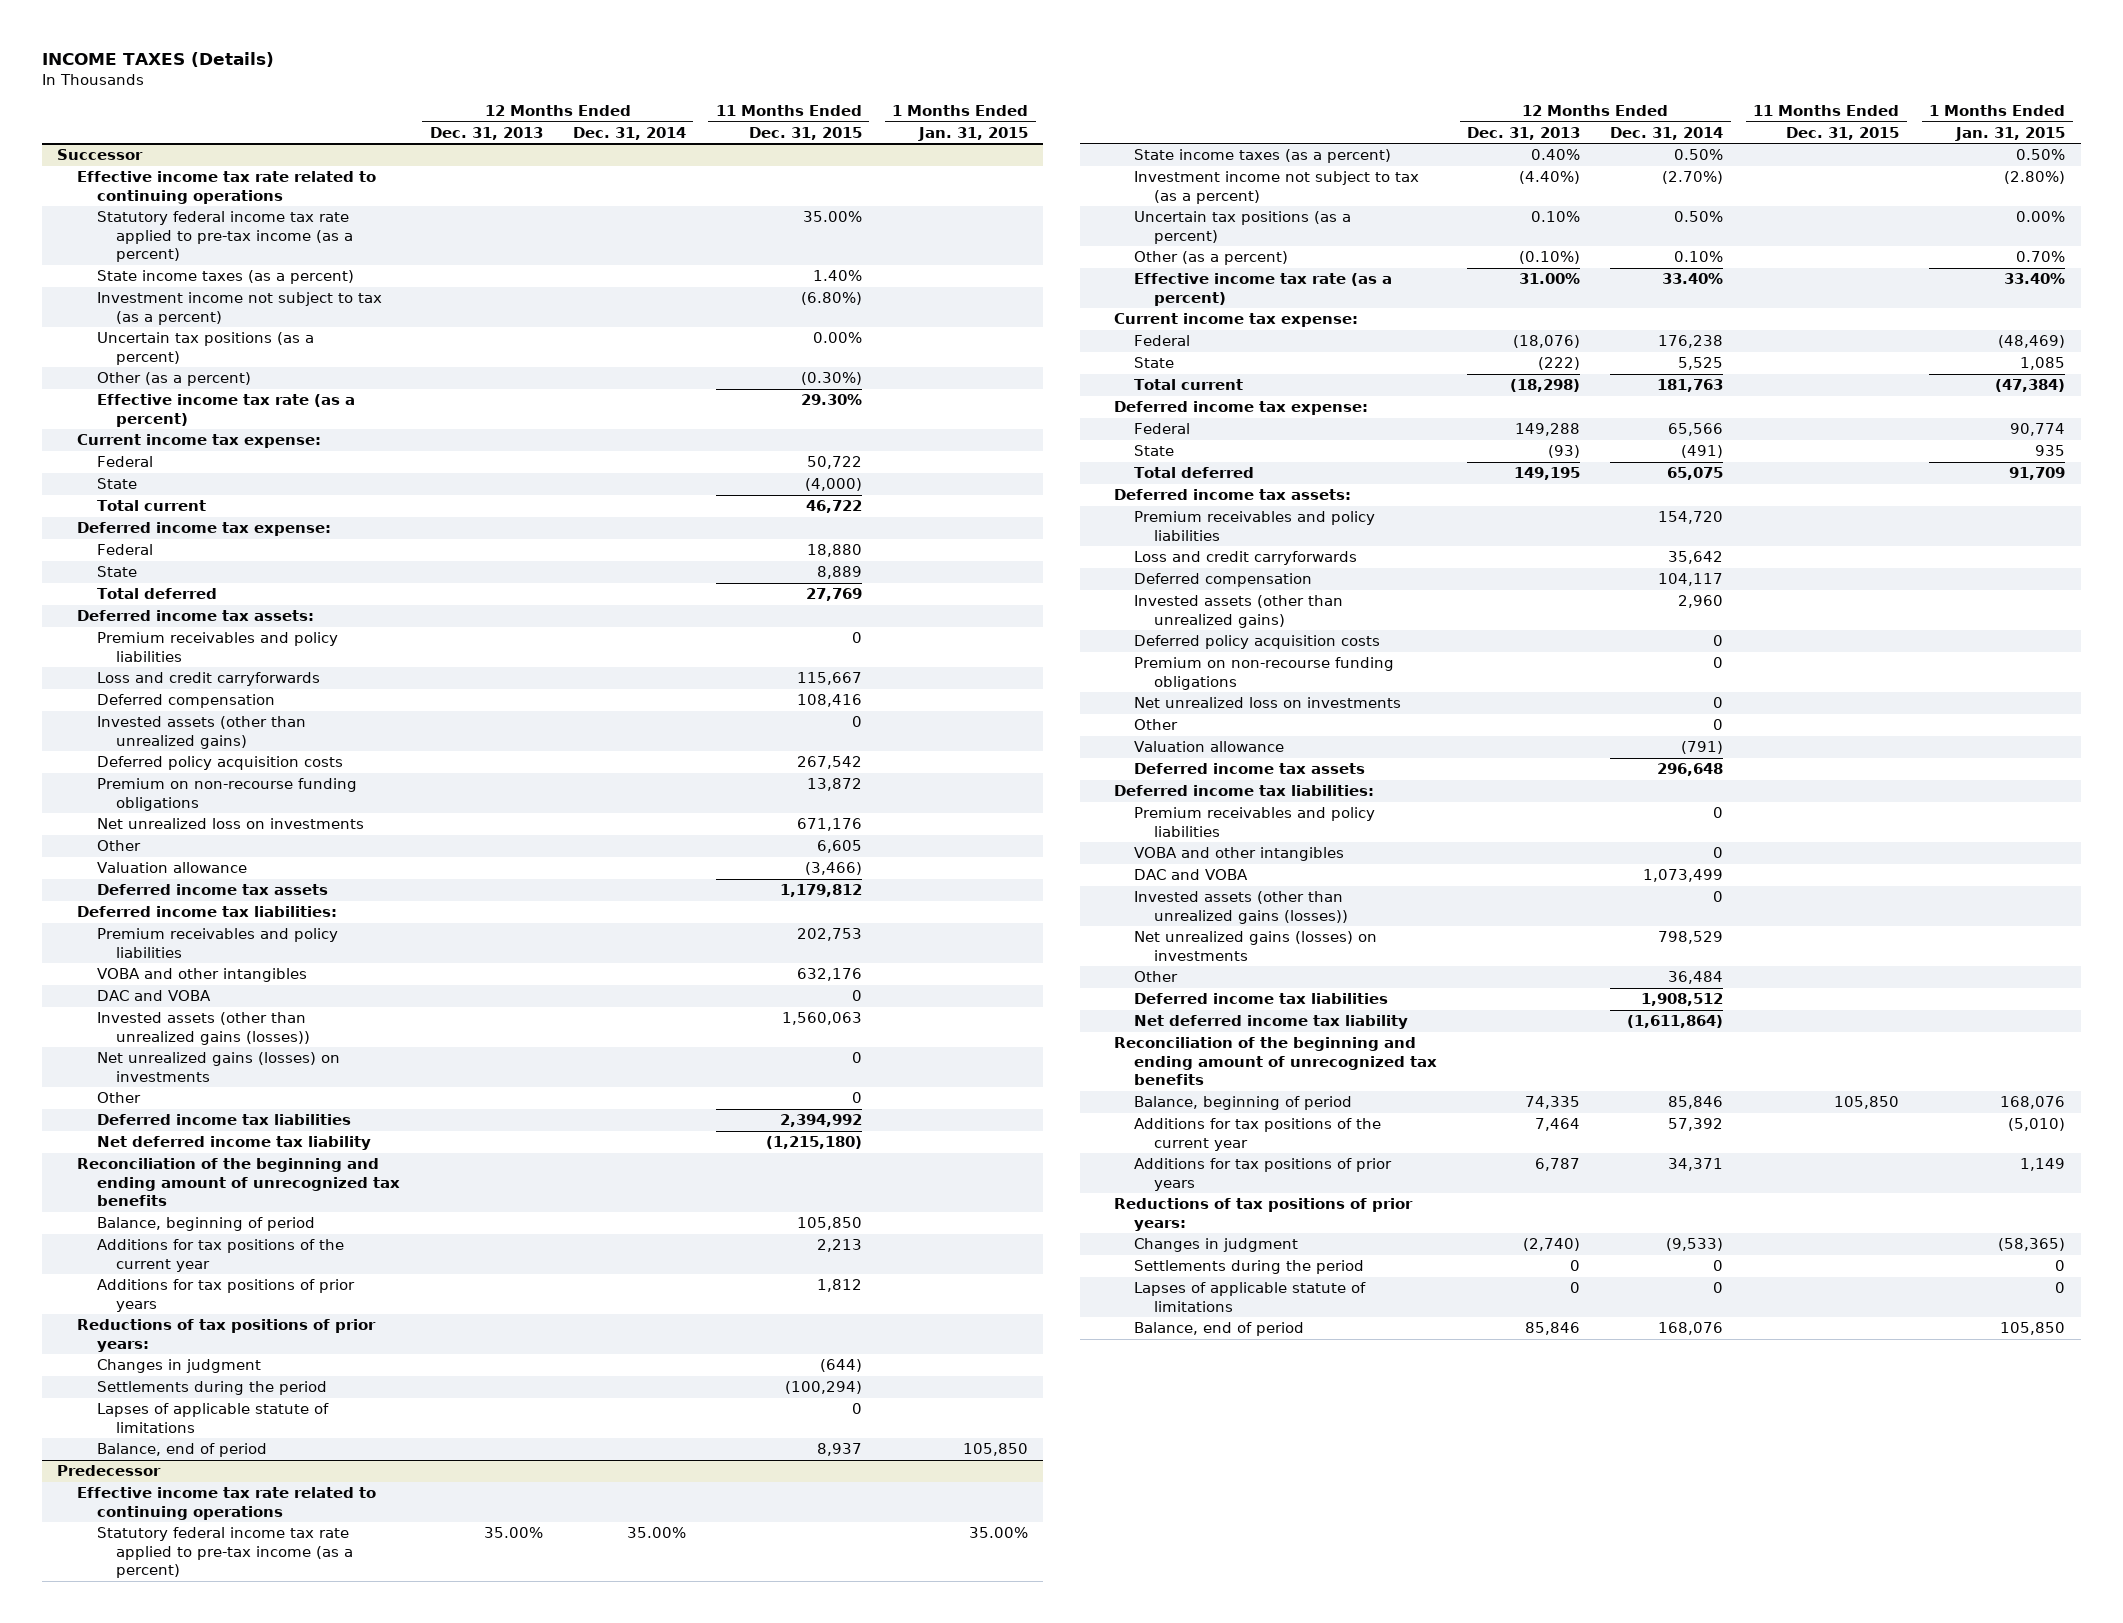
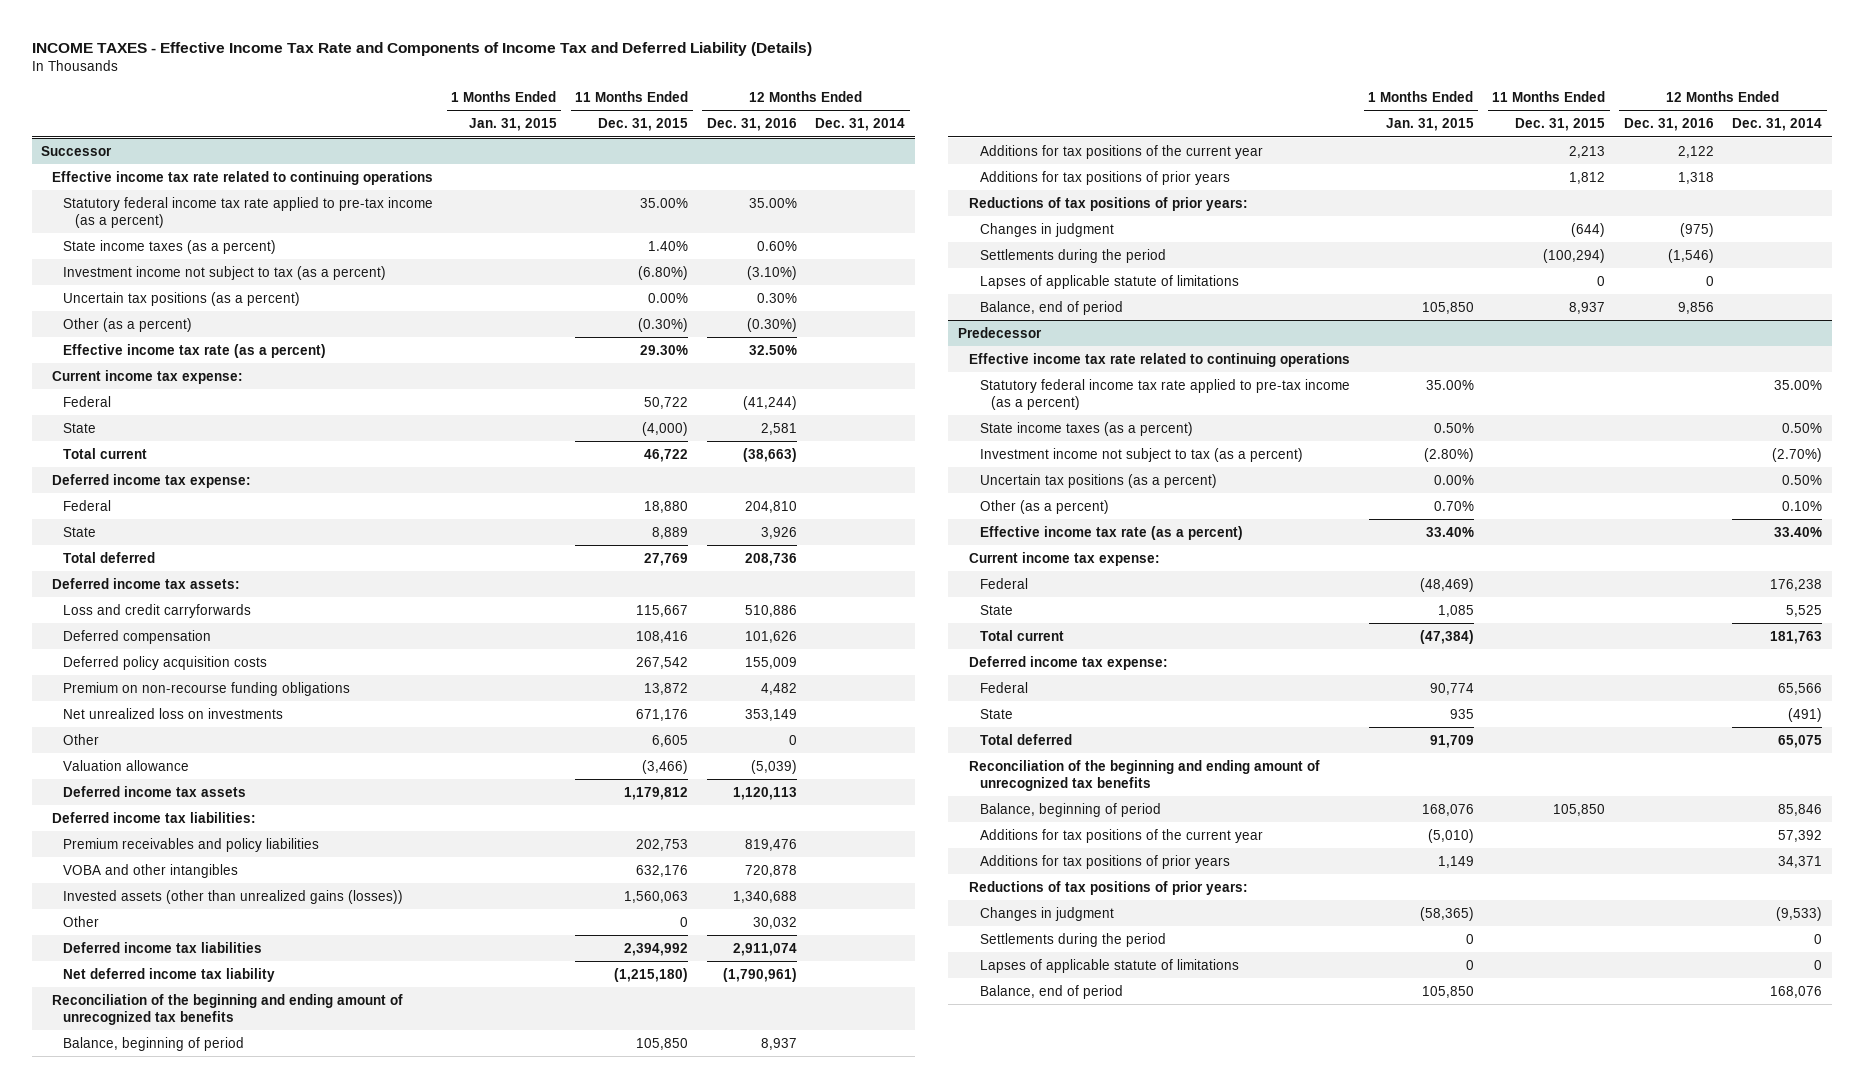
[42,52,275,68] INCOME TAXES (Details) -> [31,41,812,56] INCOME TAXES - Effective Income Tax Rate and Components of Income Tax and Deferred Liability (Details)
[429,126,543,140] Dec. 31, 2013 -> none
none -> [706,118,797,132] Dec. 31, 2016
[96,632,338,662] Premium receivables and policy liabilities -> none
[96,716,306,749] Invested assets (other than unrealized gains) -> none
[96,990,211,1002] DAC and VOBA -> none
[96,1052,340,1082] Net unrealized gains (losses) on investments -> none
[1114,489,1352,501] Deferred income tax assets: -> none
[1133,511,1375,541] Premium receivables and policy liabilities -> none
[1133,551,1357,566] Loss and credit carryforwards -> none
[1133,573,1312,588] Deferred compensation -> none
[1133,595,1343,628] Invested assets (other than unrealized gains) -> none
[1133,635,1380,650] Deferred policy acquisition costs -> none
[1133,657,1394,690] Premium on non-recourse funding obligations -> none
[1133,697,1401,709] Net unrealized loss on investments -> none
[1133,719,1178,731] Other -> none
[1133,741,1284,753] Valuation allowance -> none
[1133,763,1365,775] Deferred income tax assets -> none
[1114,785,1375,797] Deferred income tax liabilities: -> none
[1133,807,1375,837] Premium receivables and policy liabilities -> none
[1133,847,1344,862] VOBA and other intangibles -> none
[1133,869,1248,881] DAC and VOBA -> none
[1133,891,1348,924] Invested assets (other than unrealized gains (losses)) -> none
[1133,931,1377,961] Net unrealized gains (losses) on investments -> none
[1133,971,1178,983] Other -> none
[1133,993,1388,1005] Deferred income tax liabilities -> none
[1133,1015,1408,1030] Net deferred income tax liability -> none

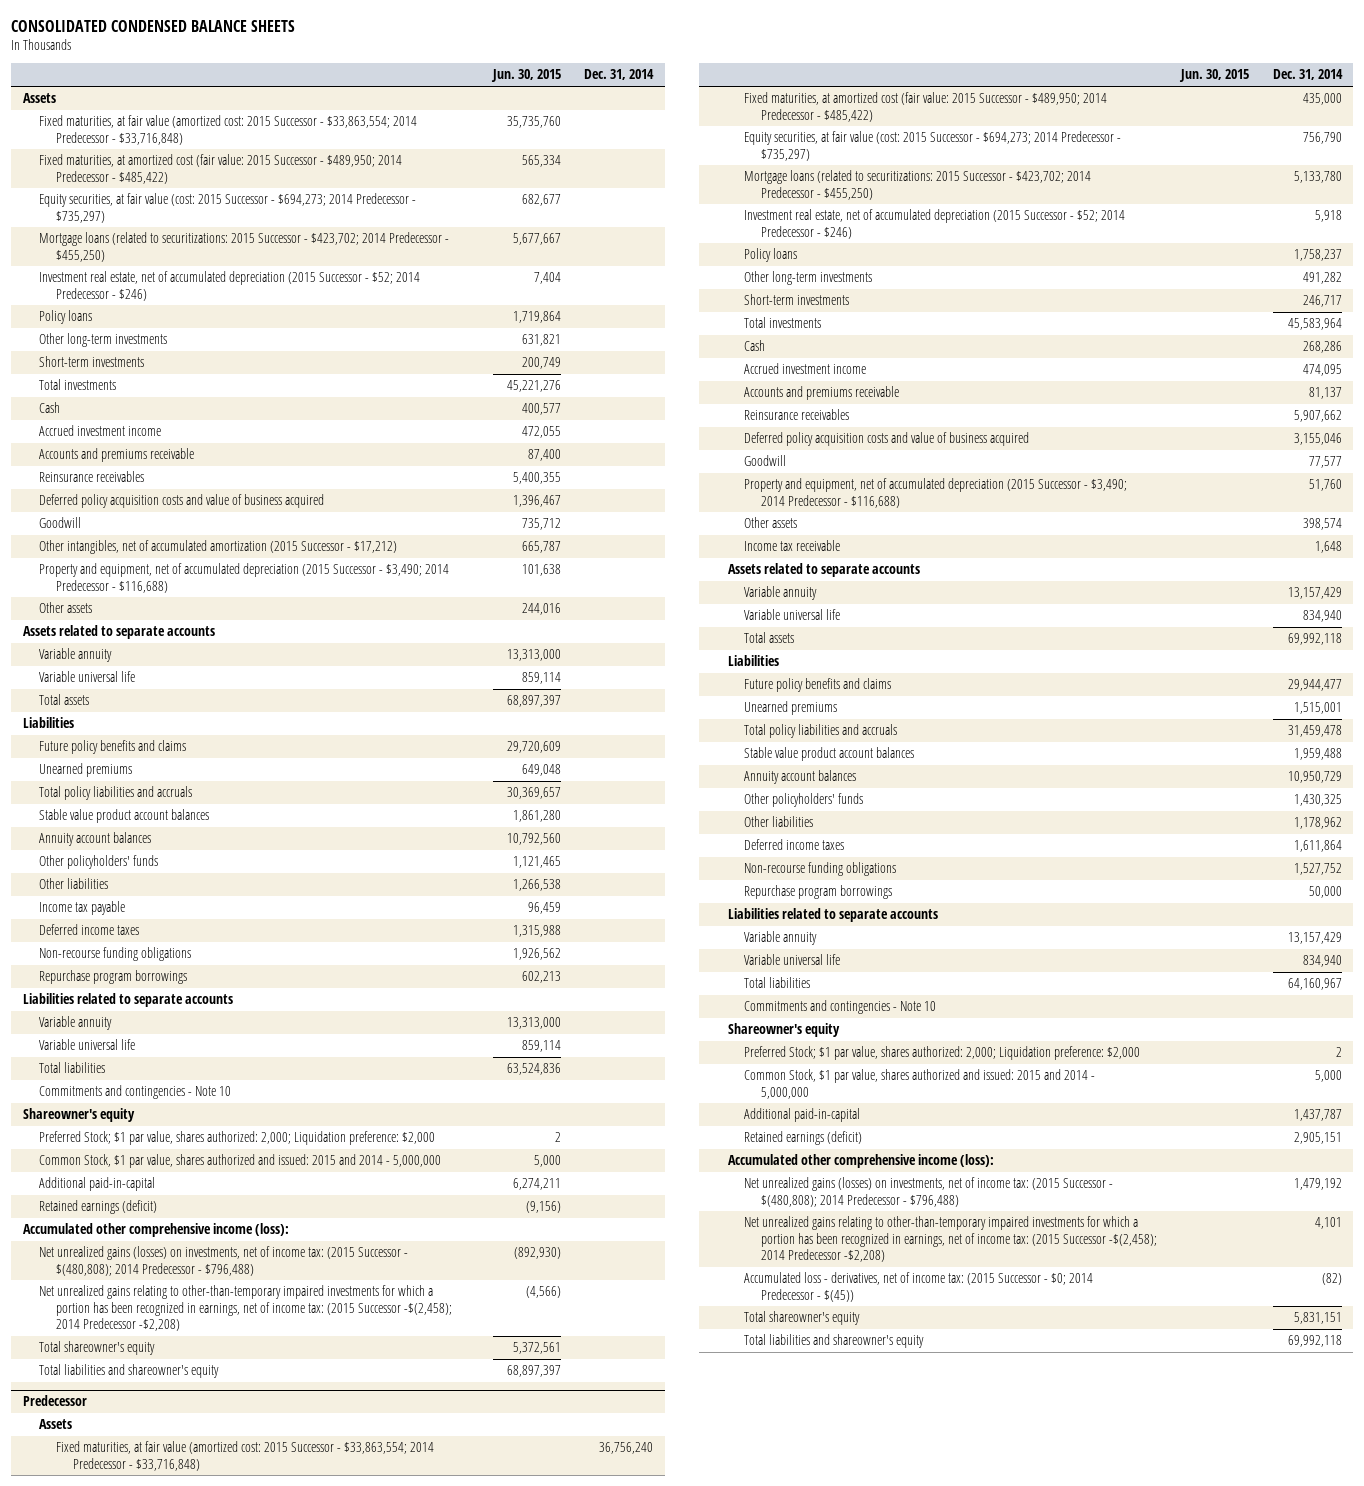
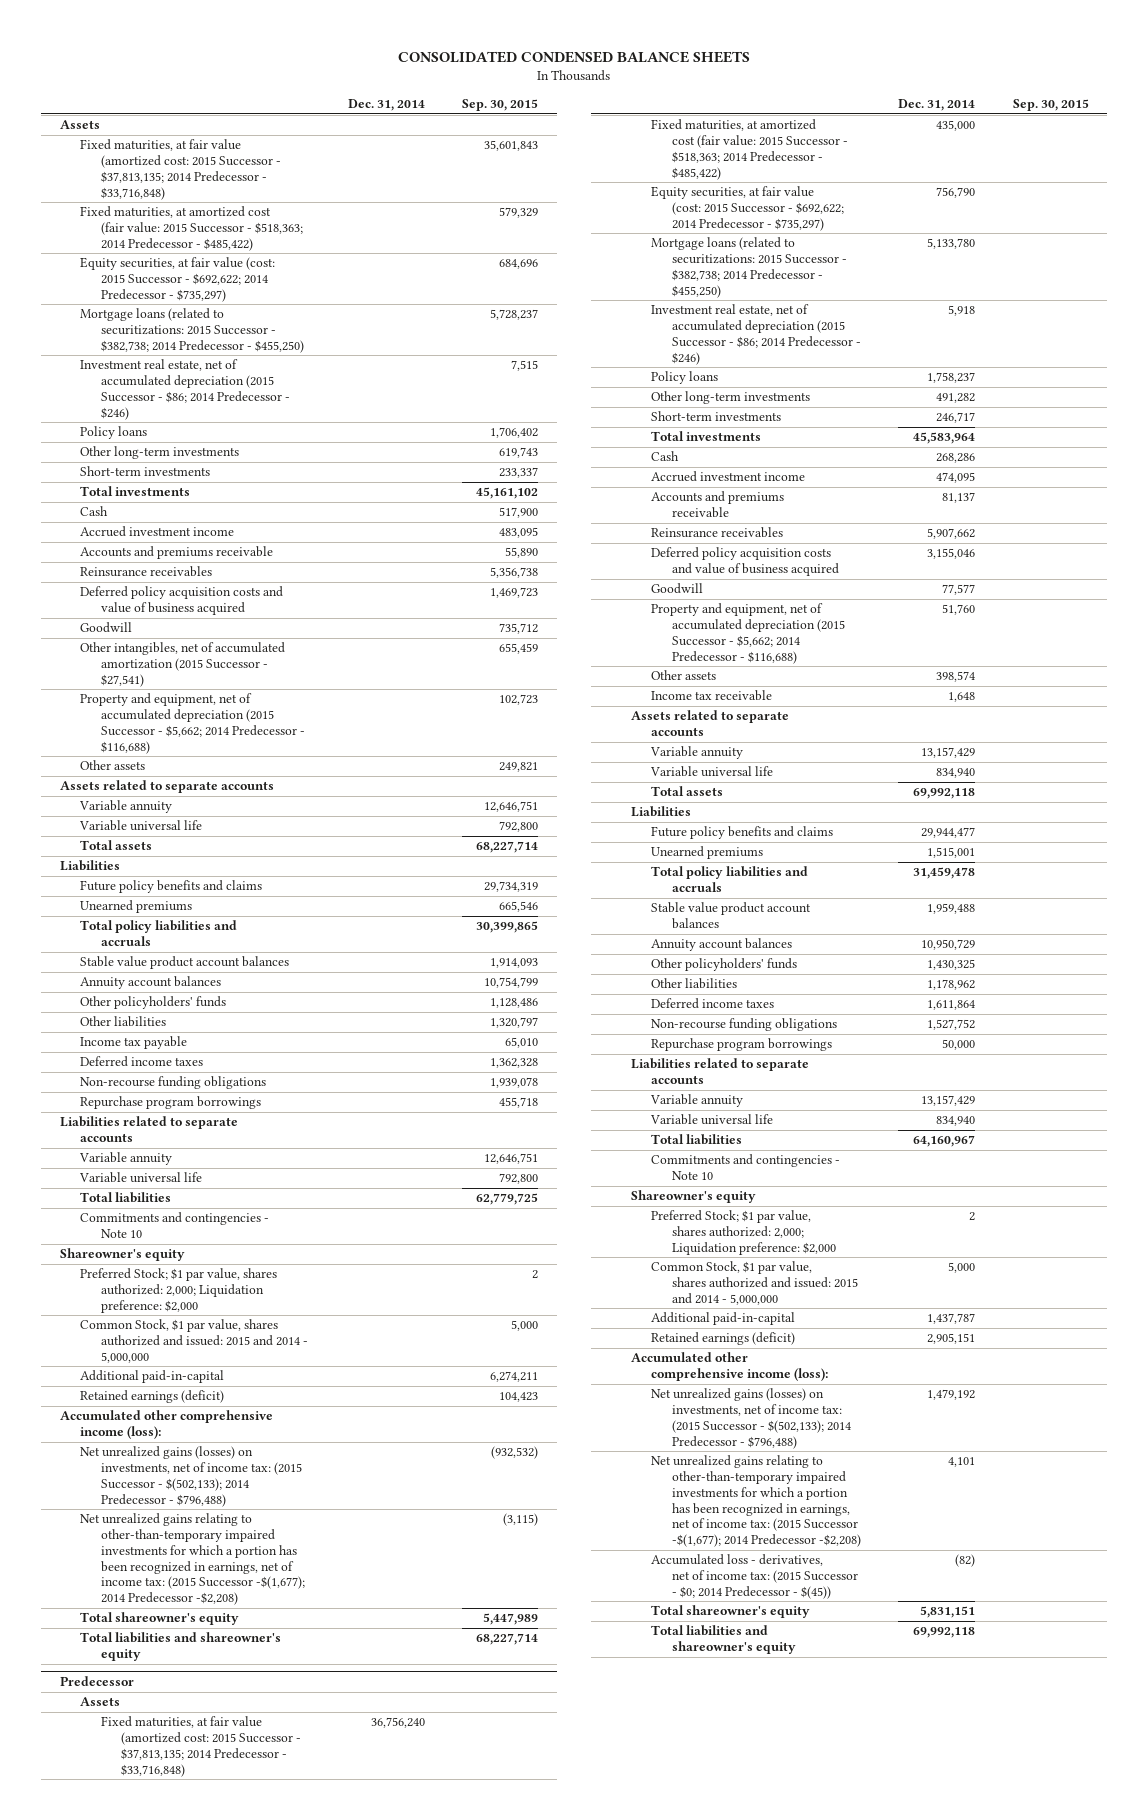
[490,69,561,83] Jun. 30, 2015 -> none
none -> [462,99,539,112] Sep. 30, 2015
[39,115,418,145] Fixed maturities, at fair value (amortized cost: 2015 Successor - $33,863,554; 2014 Predecessor - $33,716,848) -> [80,139,281,200] Fixed maturities, at fair value (amortized cost: 2015 Successor - $37,813,135; 2014 Predecessor - $33,716,848)
[39,154,403,184] Fixed maturities, at amortized cost (fair value: 2015 Successor - $489,950; 2014 Predecessor - $485,422) -> [80,206,303,251] Fixed maturities, at amortized cost (fair value: 2015 Successor - $518,363; 2014 Predecessor - $485,422)
[39,193,417,223] Equity securities, at fair value (cost: 2015 Successor - $694,273; 2014 Predecessor - $735,297) -> [80,257,276,302] Equity securities, at fair value (cost: 2015 Successor - $692,622; 2014 Predecessor - $735,297)
[39,232,450,262] Mortgage loans (related to securitizations: 2015 Successor - $423,702; 2014 Predecessor - $455,250) -> [80,308,304,353] Mortgage loans (related to securitizations: 2015 Successor - $382,738; 2014 Predecessor - $455,250)
[39,271,421,301] Investment real estate, net of accumulated depreciation (2015 Successor - $52; 2014 Predecessor - $246) -> [80,359,290,420] Investment real estate, net of accumulated depreciation (2015 Successor - $86; 2014 Predecessor - $246)
[39,540,398,555] Other intangibles, net of accumulated amortization (2015 Successor - $17,212) -> [80,642,286,687] Other intangibles, net of accumulated amortization (2015 Successor - $27,541)
[39,563,450,593] Property and equipment, net of accumulated depreciation (2015 Successor - $3,490; 2014 Predecessor - $116,688) -> [80,693,305,754] Property and equipment, net of accumulated depreciation (2015 Successor - $5,662; 2014 Predecessor - $116,688)
[39,1246,409,1276] Net unrealized gains (losses) on investments, net of income tax: (2015 Successor - $(480,808); 2014 Predecessor - $796,488) -> [80,1446,302,1507] Net unrealized gains (losses) on investments, net of income tax: (2015 Successor - $(502,133); 2014 Predecessor - $796,488)
[39,1285,453,1332] Net unrealized gains relating to other-than-temporary impaired investments for which a portion has been recognized in earnings, net of income tax: (2015 Successor -$(2,458); 2014 Predecessor -$2,208) -> [80,1513,305,1606] Net unrealized gains relating to other-than-temporary impaired investments for which a portion has been recognized in earnings, net of income tax: (2015 Successor -$(1,677); 2014 Predecessor -$2,208)
[56,1441,435,1471] Fixed maturities, at fair value (amortized cost: 2015 Successor - $33,863,554; 2014 Predecessor - $33,716,848) -> [100,1716,302,1777] Fixed maturities, at fair value (amortized cost: 2015 Successor - $37,813,135; 2014 Predecessor - $33,716,848)
[744,92,1108,122] Fixed maturities, at amortized cost (fair value: 2015 Successor - $489,950; 2014 Predecessor - $485,422) -> [651,119,848,180] Fixed maturities, at amortized cost (fair value: 2015 Successor - $518,363; 2014 Predecessor - $485,422)
[744,131,1122,161] Equity securities, at fair value (cost: 2015 Successor - $694,273; 2014 Predecessor - $735,297) -> [651,186,844,231] Equity securities, at fair value (cost: 2015 Successor - $692,622; 2014 Predecessor - $735,297)
[744,170,1092,200] Mortgage loans (related to securitizations: 2015 Successor - $423,702; 2014 Predecessor - $455,250) -> [651,237,847,298] Mortgage loans (related to securitizations: 2015 Successor - $382,738; 2014 Predecessor - $455,250)
[744,209,1126,239] Investment real estate, net of accumulated depreciation (2015 Successor - $52; 2014 Predecessor - $246) -> [651,304,861,365] Investment real estate, net of accumulated depreciation (2015 Successor - $86; 2014 Predecessor - $246)
[744,478,1128,508] Property and equipment, net of accumulated depreciation (2015 Successor - $3,490; 2014 Predecessor - $116,688) -> [651,603,845,664] Property and equipment, net of accumulated depreciation (2015 Successor - $5,662; 2014 Predecessor - $116,688)
[744,1177,1114,1207] Net unrealized gains (losses) on investments, net of income tax: (2015 Successor - $(480,808); 2014 Predecessor - $796,488) -> [651,1388,851,1449] Net unrealized gains (losses) on investments, net of income tax: (2015 Successor - $(502,133); 2014 Predecessor - $796,488)
[744,1216,1158,1263] Net unrealized gains relating to other-than-temporary impaired investments for which a portion has been recognized in earnings, net of income tax: (2015 Successor -$(2,458); 2014 Predecessor -$2,208) -> [651,1455,861,1548] Net unrealized gains relating to other-than-temporary impaired investments for which a portion has been recognized in earnings, net of income tax: (2015 Successor -$(1,677); 2014 Predecessor -$2,208)

